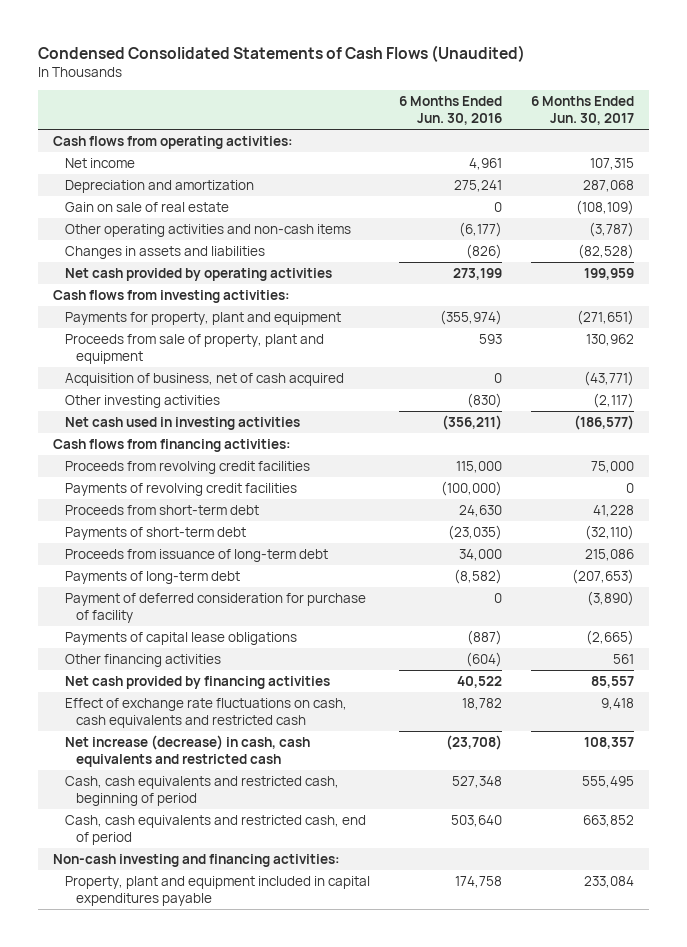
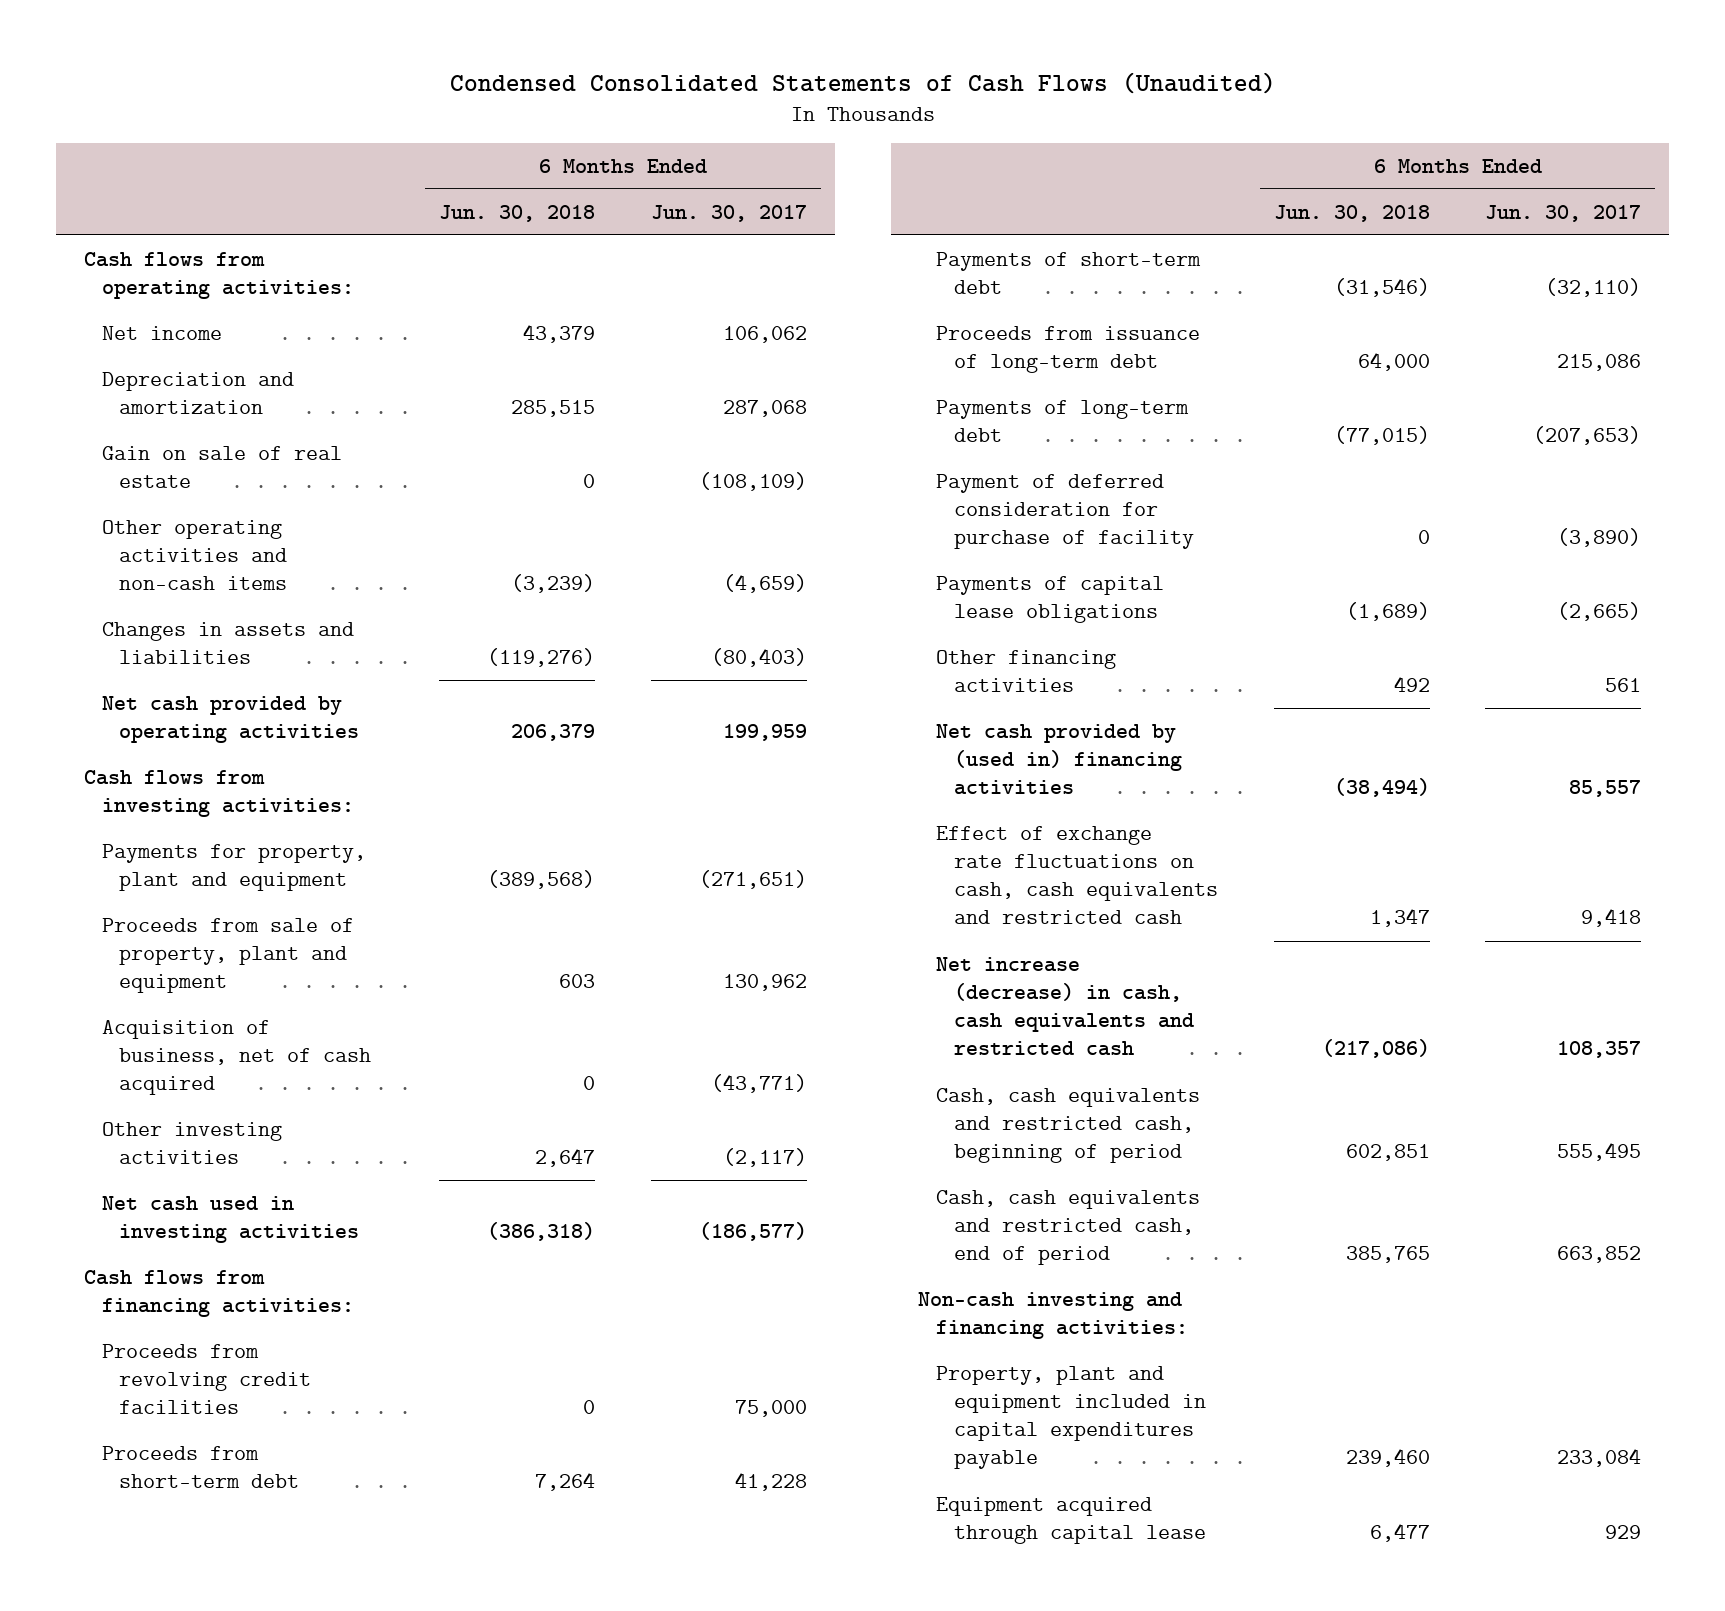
[398,96,502,125] 6 Months Ended Jun. 30, 2016 -> none
none -> [439,204,596,222] Jun. 30, 2018
[590,158,635,171] 107,315 -> [723,325,808,343] 106,062
[589,222,635,238] (3,787) -> [723,574,808,594] (4,659)
[578,244,635,260] (82,528) -> [711,647,808,667] (80,403)
[64,483,297,497] Payments of revolving credit facilities -> none
[64,676,330,690] Net cash provided by financing activities -> [936,723,1182,796] Net cash provided by (used in) financing activities
none -> [936,1496,1206,1544] Equipment acquired through capital lease

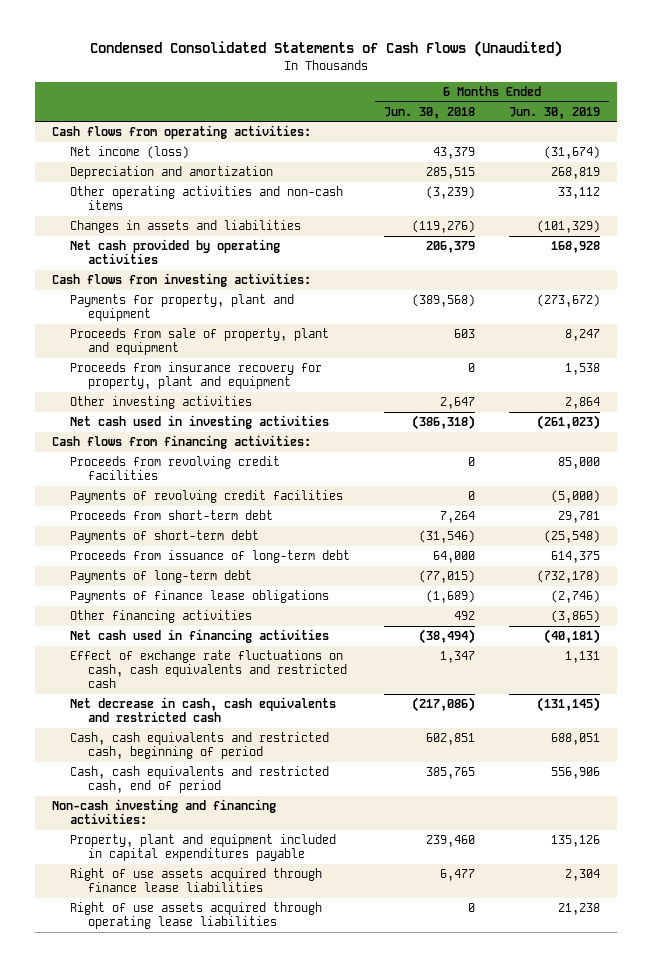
[651,204,808,222] Jun. 30, 2017 -> none
none -> [509,106,601,119] Jun. 30, 2019
[101,325,222,340] Net income -> [69,146,189,160] Net income (loss)
[101,445,342,488] Gain on sale of real estate -> none
[101,1019,372,1096] Acquisition of business, net of cash acquired -> none
none -> [69,362,322,390] Proceeds from insurance recovery for property, plant and equipment
none -> [69,490,343,504] Payments of revolving credit facilities
[936,473,1194,550] Payment of deferred consideration for purchase of facility -> none
[936,575,1165,623] Payments of capital lease obligations -> [69,590,329,604] Payments of finance lease obligations
[936,723,1182,796] Net cash provided by (used in) financing activities -> [69,629,329,644] Net cash used in financing activities
[936,956,1194,1057] Net increase (decrease) in cash, cash equivalents and restricted cash -> [69,697,336,723] Net decrease in cash, cash equivalents and restricted cash
[936,1496,1206,1544] Equipment acquired through capital lease -> [69,868,322,893] Right of use assets acquired through finance lease liabilities
none -> [69,902,322,930] Right of use assets acquired through operating lease liabilities

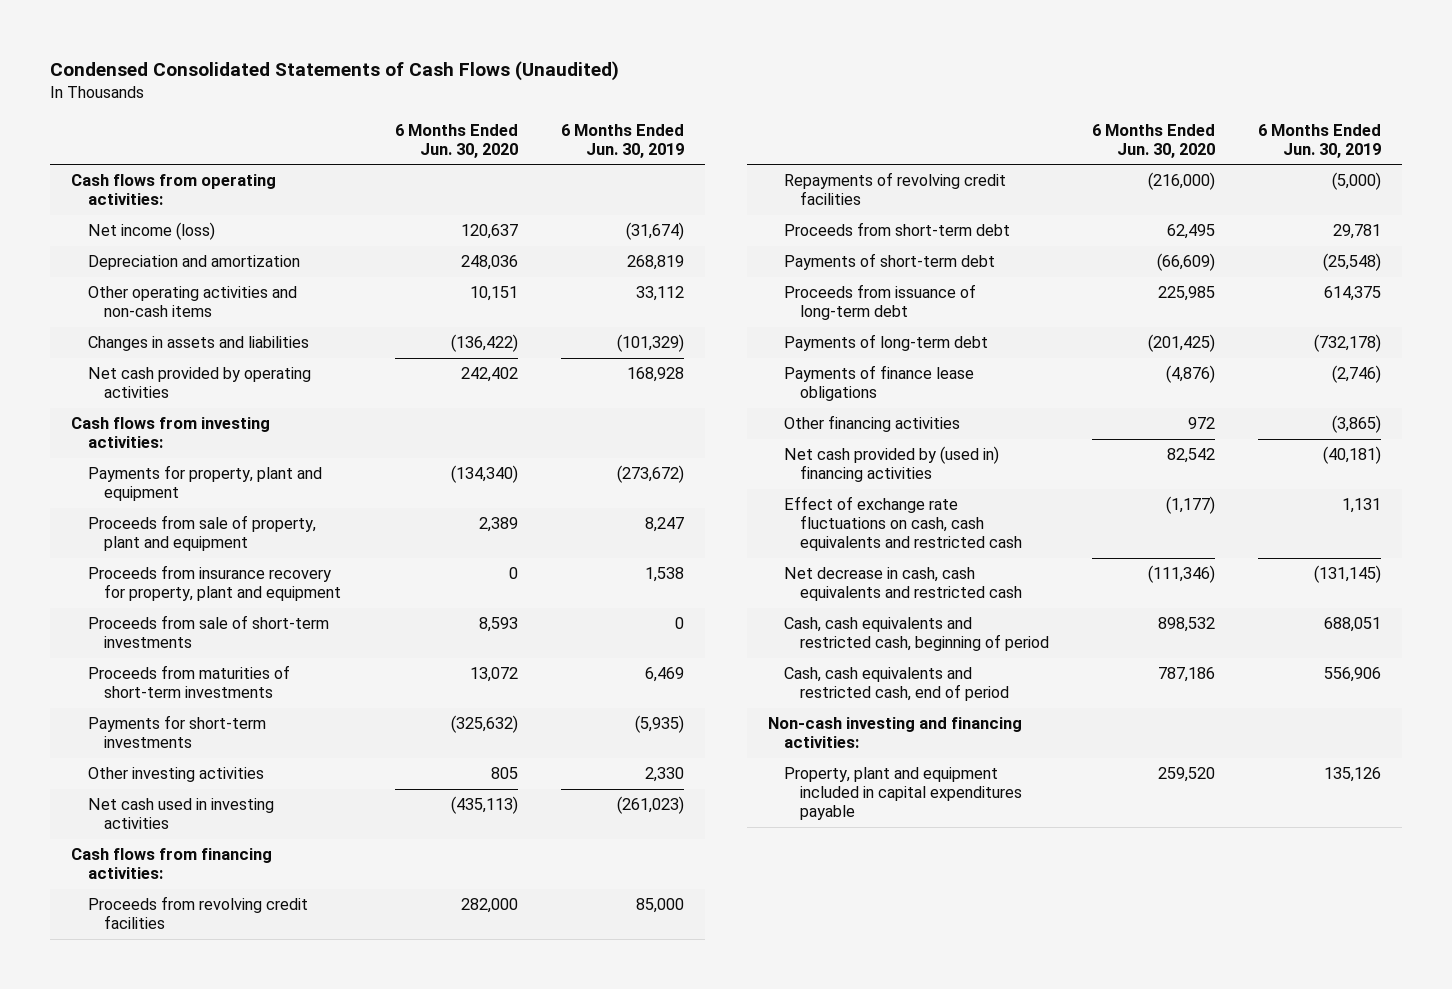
[383,106,475,119] Jun. 30, 2018 -> none
none -> [395,123,519,158] 6 Months Ended Jun. 30, 2020
none -> [87,615,329,649] Proceeds from sale of short-term investments
none -> [87,665,290,699] Proceeds from maturities of short-term investments
none -> [87,715,266,749] Payments for short-term investments
[565,397,601,410] 2,864 -> [644,767,684,783] 2,330
[69,490,343,504] Payments of revolving credit facilities -> [784,172,1007,206] Repayments of revolving credit facilities
[69,629,329,644] Net cash used in financing activities -> [784,446,1000,483] Net cash provided by (used in) financing activities
[69,868,322,893] Right of use assets acquired through finance lease liabilities -> none
[69,902,322,930] Right of use assets acquired through operating lease liabilities -> none

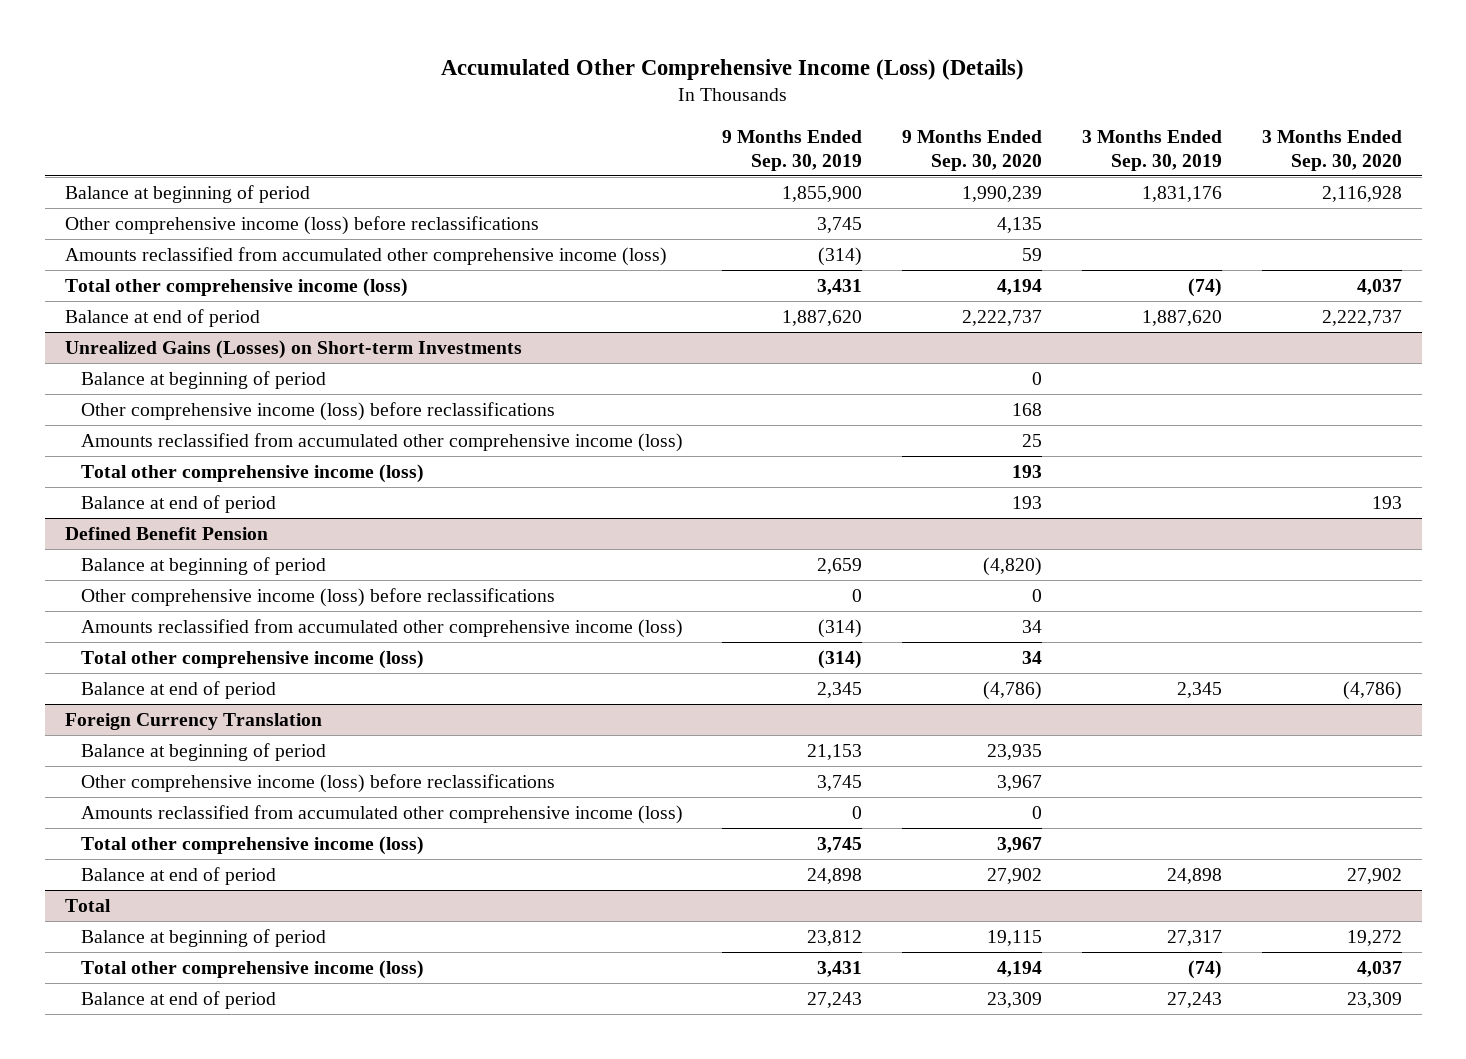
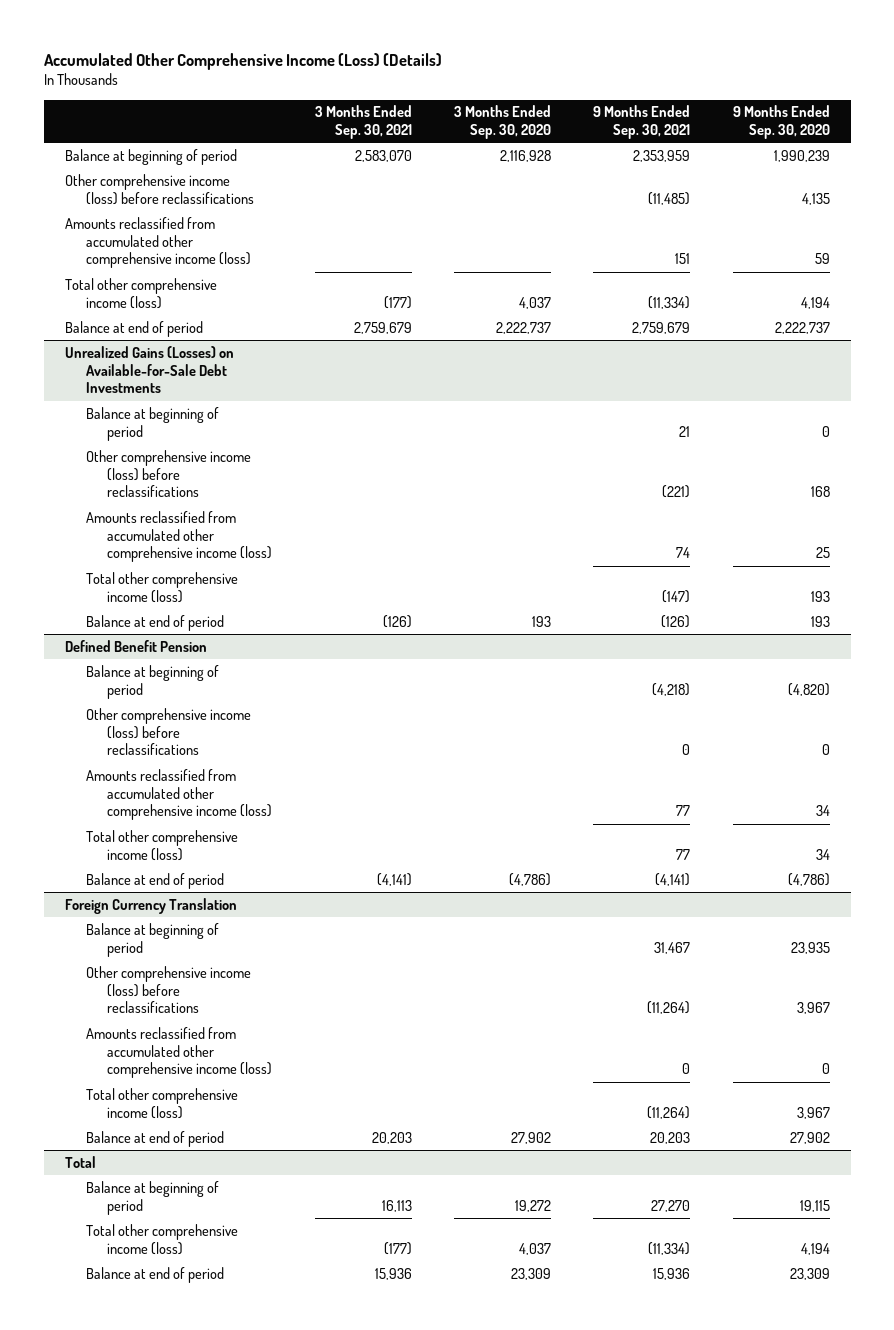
[722,129,863,171] 9 Months Ended Sep. 30, 2019 -> none
[1081,129,1222,171] 3 Months Ended Sep. 30, 2019 -> none
none -> [314,105,412,140] 3 Months Ended Sep. 30, 2021
none -> [593,105,691,140] 9 Months Ended Sep. 30, 2021
[64,339,522,359] Unrealized Gains (Losses) on Short-term Investments -> [64,345,234,394] Unrealized Gains (Losses) on Available-for-Sale Debt Investments

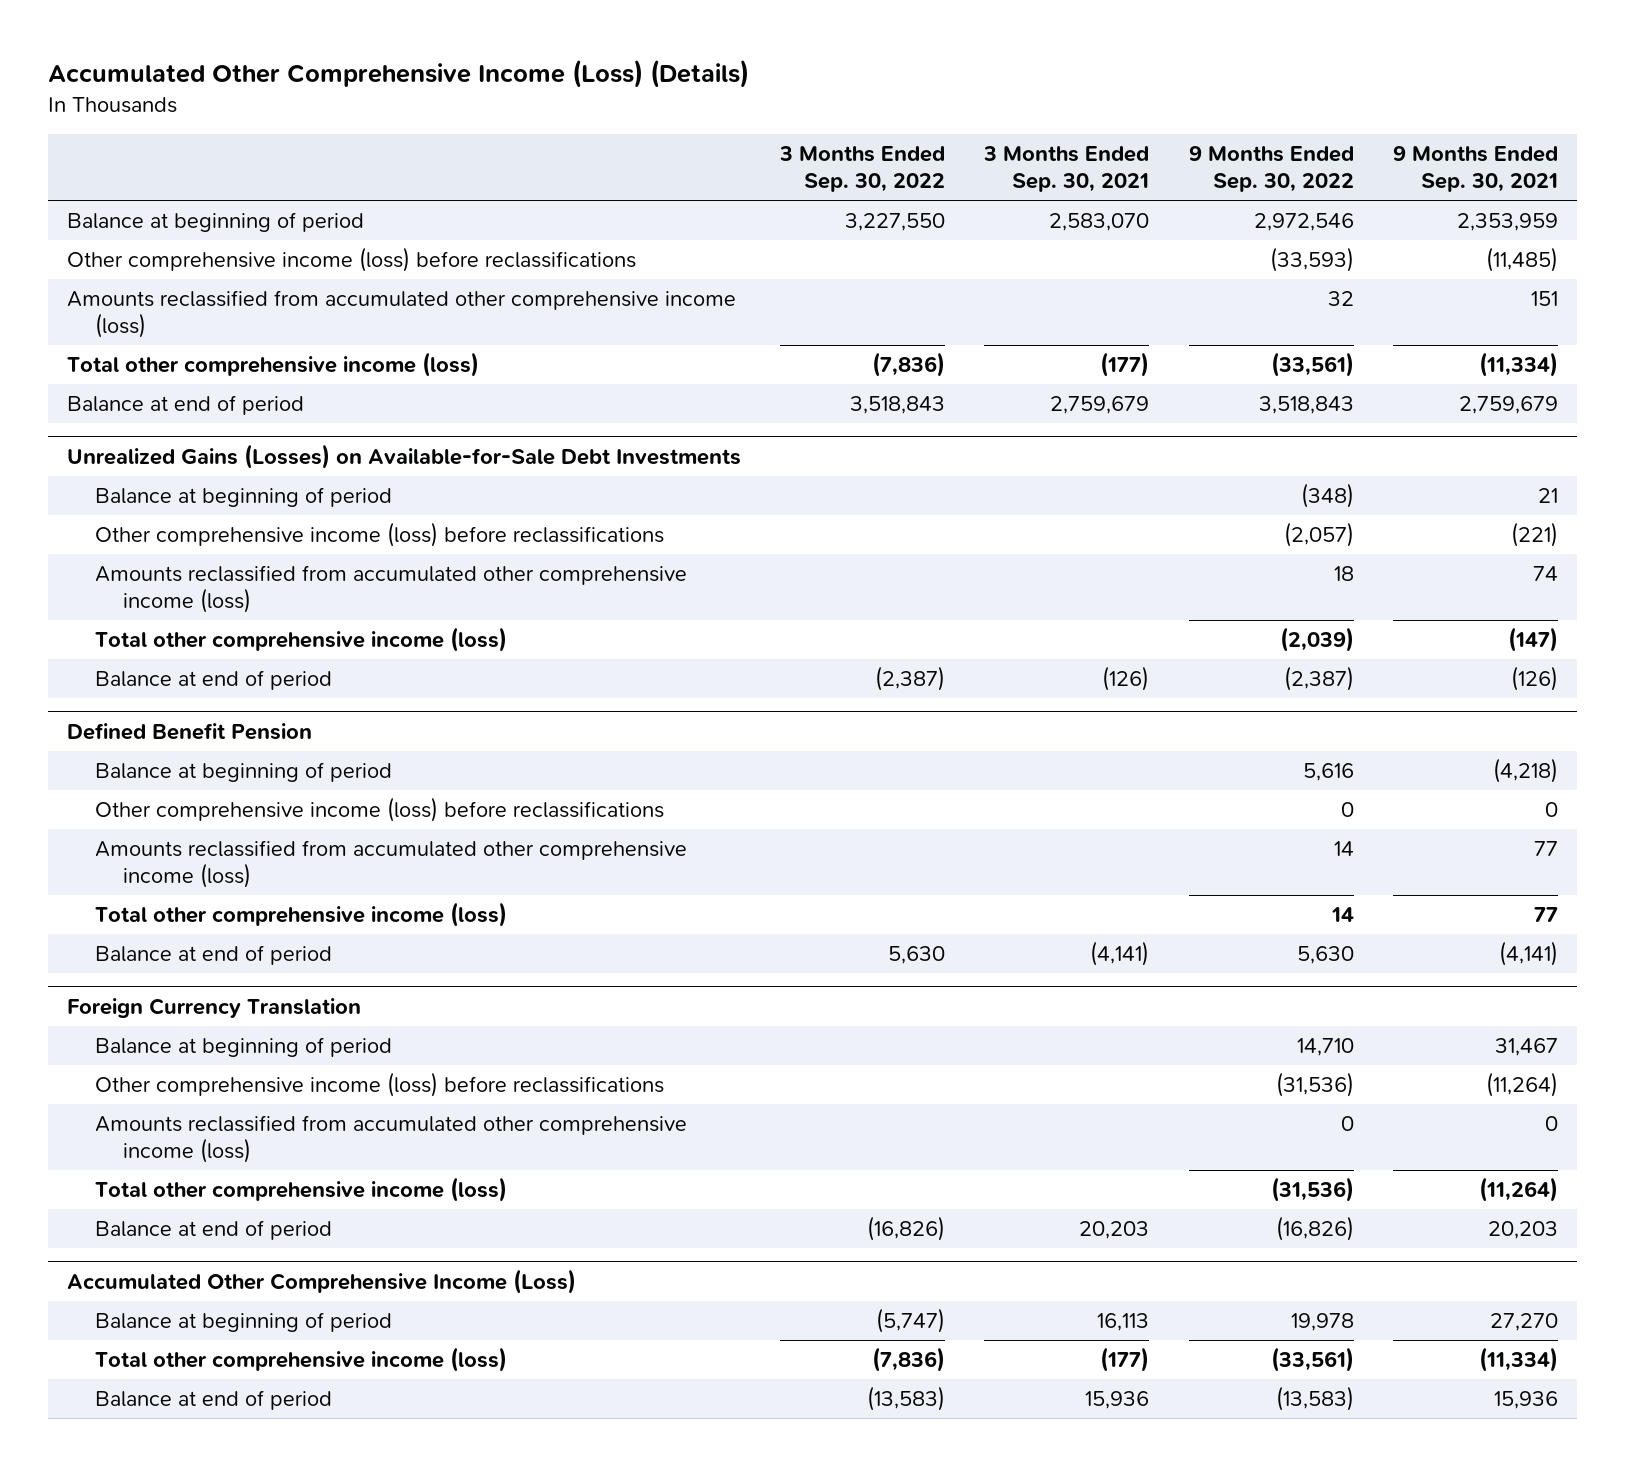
[453,105,551,140] 3 Months Ended Sep. 30, 2020 -> none
[732,105,830,140] 9 Months Ended Sep. 30, 2020 -> none
none -> [779,145,946,192] 3 Months Ended Sep. 30, 2022
none -> [1188,145,1354,192] 9 Months Ended Sep. 30, 2022
[64,1155,96,1168] Total -> [67,1268,577,1294] Accumulated Other Comprehensive Income (Loss)

